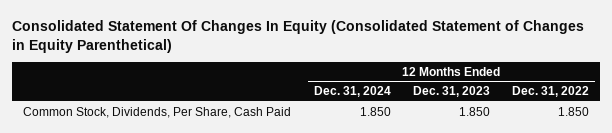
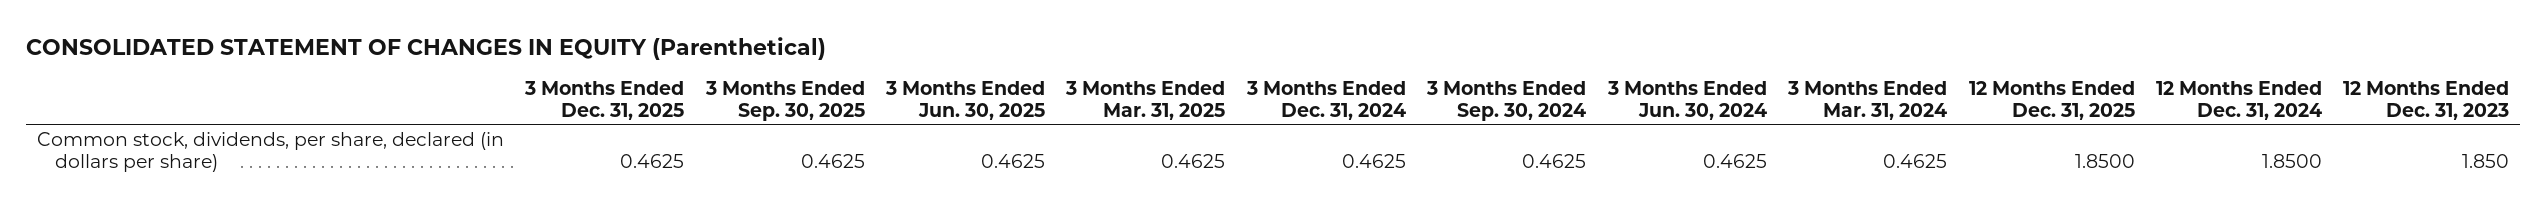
[12,20,585,54] Consolidated Statement Of Changes In Equity (Consolidated Statement of Changes in Equity Parenthetical) -> [25,37,826,61] CONSOLIDATED STATEMENT OF CHANGES IN EQUITY (Parenthetical)
[511,86,589,98] Dec. 31, 2022 -> none
none -> [524,81,685,121] 3 Months Ended Dec. 31, 2025
none -> [704,81,865,122] 3 Months Ended Sep. 30, 2025
none -> [884,81,1045,121] 3 Months Ended Jun. 30, 2025
none -> [1065,81,1226,121] 3 Months Ended Mar. 31, 2025
none -> [1245,81,1406,121] 3 Months Ended Dec. 31, 2024
none -> [1426,81,1587,122] 3 Months Ended Sep. 30, 2024
none -> [1606,81,1767,121] 3 Months Ended Jun. 30, 2024
none -> [1787,81,1948,121] 3 Months Ended Mar. 31, 2024
none -> [1968,81,2135,121] 12 Months Ended Dec. 31, 2025
[23,106,292,118] Common Stock, Dividends, Per Share, Cash Paid -> [36,131,504,172] Common stock, dividends, per share, declared (in dollars per share)
[359,106,391,116] 1.850 -> [2261,153,2322,168] 1.8500

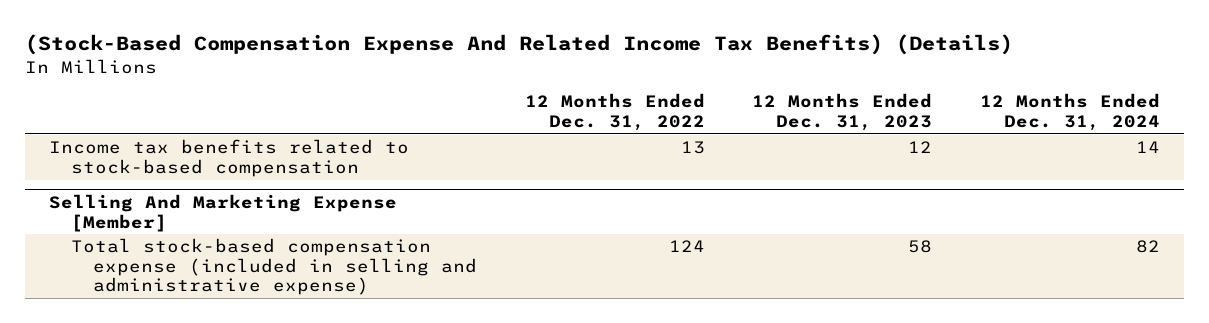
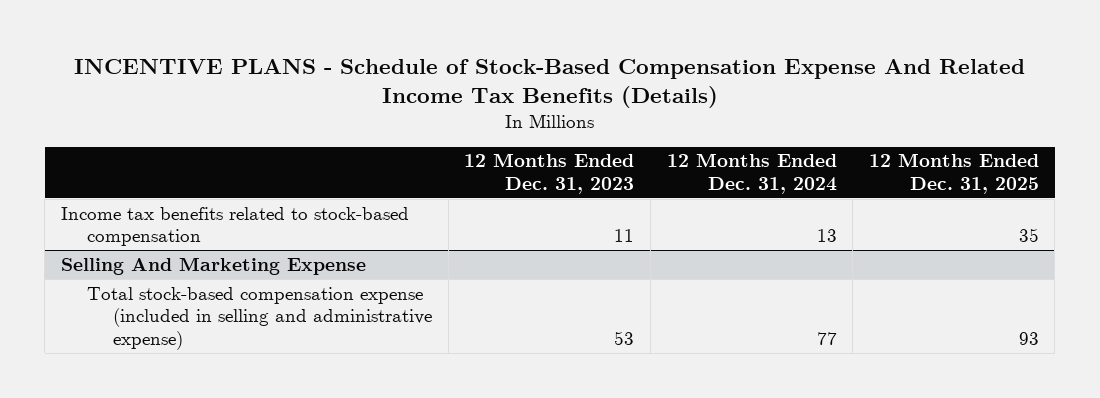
[24,34,1013,56] (Stock-Based Compensation Expense And Related Income Tax Benefits) (Details) -> [73,58,1025,108] INCENTIVE PLANS - Schedule of Stock-Based Compensation Expense And Related Income Tax Benefits (Details)
[524,93,705,131] 12 Months Ended Dec. 31, 2022 -> none
none -> [868,153,1039,194] 12 Months Ended Dec. 31, 2025
[908,141,933,154] 12 -> [614,229,635,243] 11
[1135,141,1160,154] 14 -> [816,229,837,243] 13
[48,194,397,232] Selling And Marketing Expense [Member] -> [60,256,366,275] Selling And Marketing Expense
[908,240,933,254] 58 -> [614,330,635,345] 53
[1135,240,1160,254] 82 -> [816,331,837,345] 77

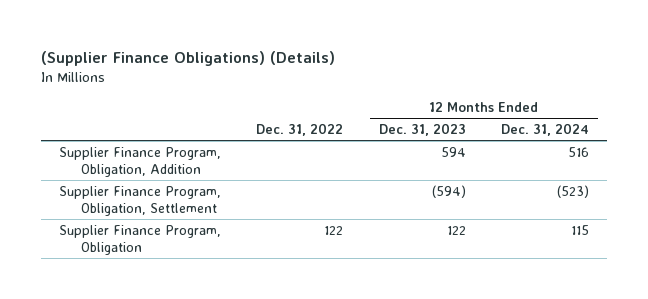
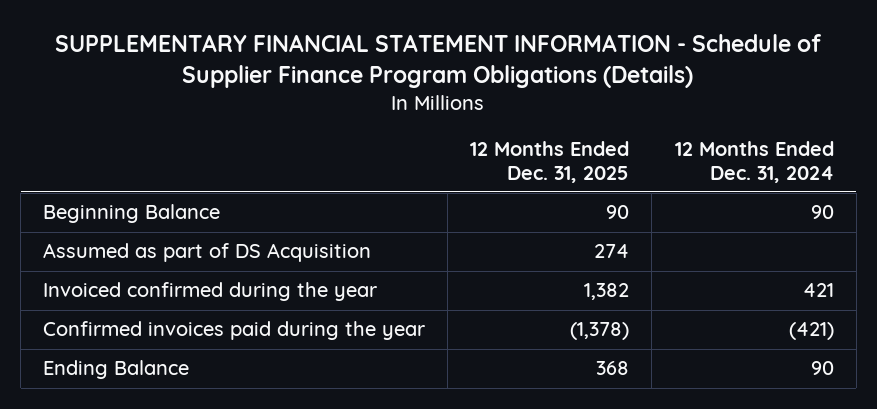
[41,51,336,67] (Supplier Finance Obligations) (Details) -> [55,33,822,88] SUPPLEMENTARY FINANCIAL STATEMENT INFORMATION - Schedule of Supplier Finance Program Obligations (Details)
[256,122,344,136] Dec. 31, 2022 -> none
[378,122,466,136] Dec. 31, 2023 -> none
none -> [470,141,630,183] 12 Months Ended Dec. 31, 2025
[58,146,221,178] Supplier Finance Program, Obligation, Addition -> none
[58,185,221,217] Supplier Finance Program, Obligation, Settlement -> none
[58,224,221,256] Supplier Finance Program, Obligation -> none
none -> [43,204,221,224] Beginning Balance
none -> [43,243,372,263] Assumed as part of DS Acquisition
none -> [43,282,378,302] Invoiced confirmed during the year
none -> [43,321,426,341] Confirmed invoices paid during the year
none -> [43,360,190,380] Ending Balance

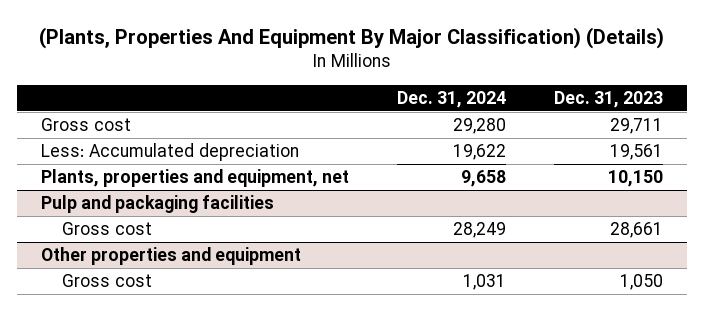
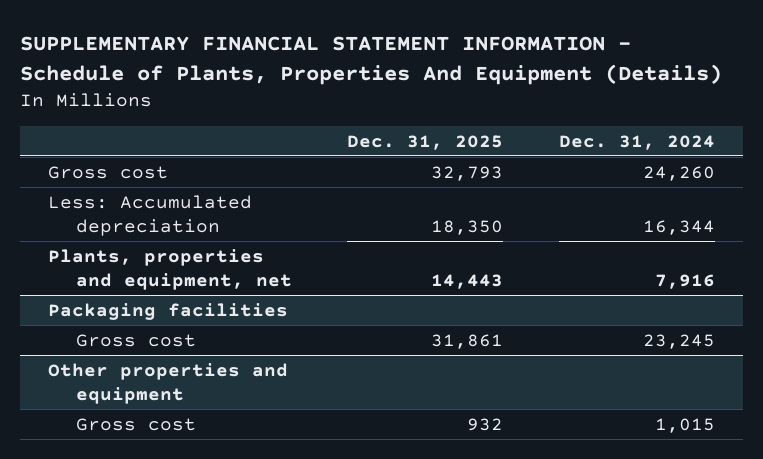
[38,26,664,49] (Plants, Properties And Equipment By Major Classification) (Details) -> [20,36,723,86] SUPPLEMENTARY FINANCIAL STATEMENT INFORMATION - Schedule of Plants, Properties And Equipment (Details)
[553,90,663,108] Dec. 31, 2023 -> none
none -> [347,134,504,150] Dec. 31, 2025
[452,118,506,135] 29,280 -> [643,165,716,181] 24,260
[452,144,506,161] 19,622 -> [643,219,716,235] 16,344
[460,170,506,188] 9,658 -> [655,273,716,289] 7,916
[40,195,274,214] Pulp and packaging facilities -> [47,302,288,320] Packaging facilities
[452,222,506,239] 28,249 -> [643,333,716,349] 23,245
[462,274,506,291] 1,031 -> [655,417,716,433] 1,015

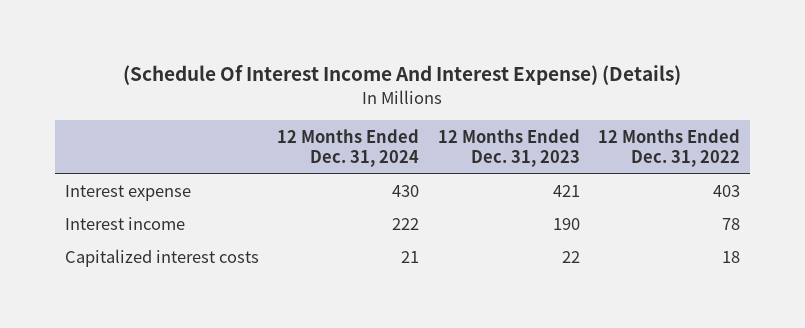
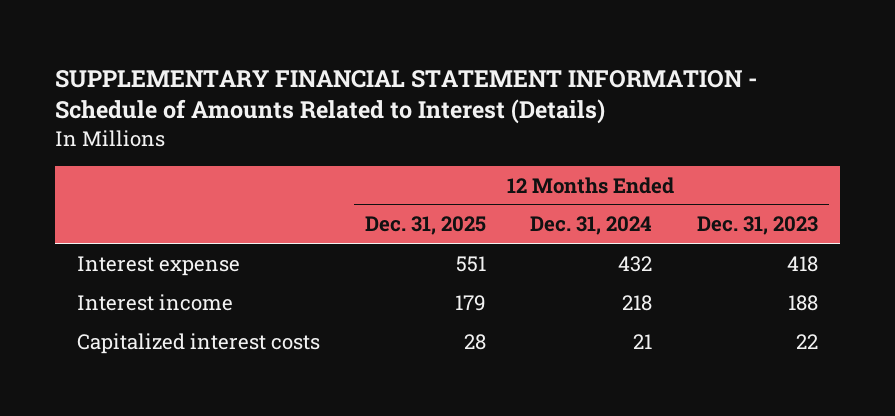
[123,65,682,86] (Schedule Of Interest Income And Interest Expense) (Details) -> [55,69,758,125] SUPPLEMENTARY FINANCIAL STATEMENT INFORMATION - Schedule of Amounts Related to Interest (Details)
[598,128,741,167] 12 Months Ended Dec. 31, 2022 -> none
none -> [364,216,486,236] Dec. 31, 2025
[392,184,420,197] 430 -> [618,255,653,272] 432
[552,184,580,197] 421 -> [787,255,819,272] 418
[392,217,420,230] 222 -> [622,294,653,311] 218
[552,217,580,230] 190 -> [788,294,819,311] 188

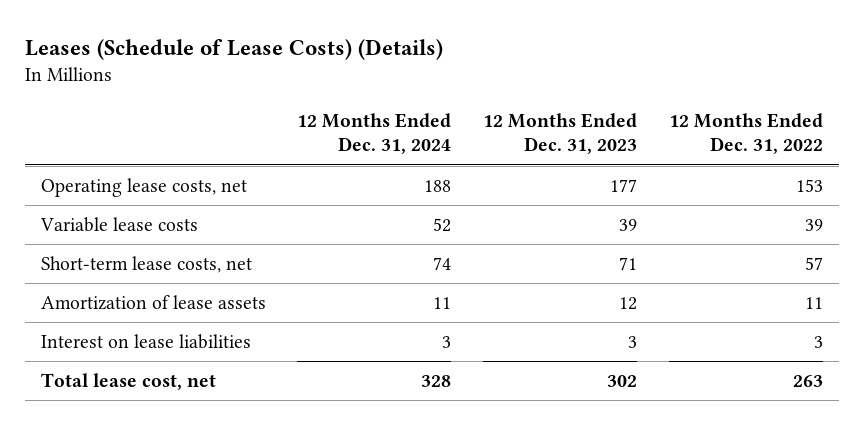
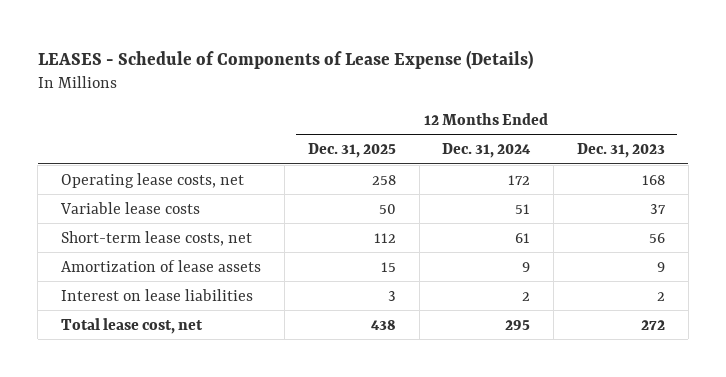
[24,38,443,60] Leases (Schedule of Lease Costs) (Details) -> [37,49,533,69] LEASES - Schedule of Components of Lease Expense (Details)
[669,112,824,155] 12 Months Ended Dec. 31, 2022 -> none
none -> [307,143,396,159] Dec. 31, 2025
[424,179,452,192] 188 -> [508,174,531,185] 172
[610,178,638,192] 177 -> [642,174,666,185] 168
[433,217,452,232] 52 -> [515,203,531,214] 51
[619,218,638,231] 39 -> [650,203,667,214] 37
[433,256,452,270] 74 -> [515,232,531,243] 61
[619,256,638,270] 71 -> [649,232,666,243] 56
[433,296,452,309] 11 -> [522,261,531,272] 9
[619,296,638,310] 12 -> [657,261,666,272] 9
[442,335,452,348] 3 -> [522,291,531,301] 2
[628,335,638,348] 3 -> [657,291,666,301] 2
[421,374,452,387] 328 -> [505,319,531,330] 295
[607,374,638,387] 302 -> [641,319,666,330] 272

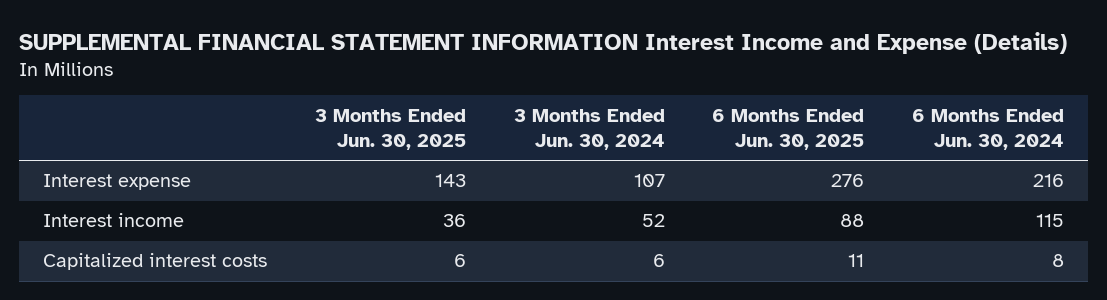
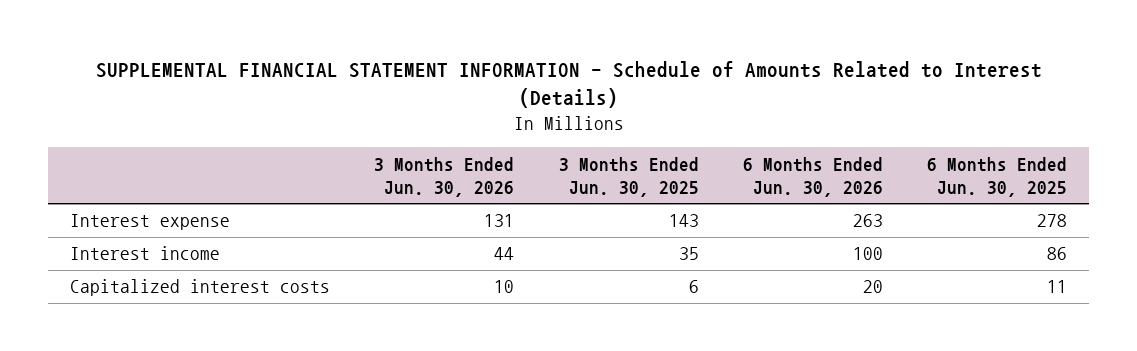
[19,31,1068,54] SUPPLEMENTAL FINANCIAL STATEMENT INFORMATION Interest Income and Expense (Details) -> [95,61,1042,109] SUPPLEMENTAL FINANCIAL STATEMENT INFORMATION - Schedule of Amounts Related to Interest (Details)
[513,108,665,150] 3 Months Ended Jun. 30, 2024 -> none
[912,108,1065,150] 6 Months Ended Jun. 30, 2024 -> none
none -> [374,156,515,197] 3 Months Ended Jun. 30, 2026
none -> [742,156,883,197] 6 Months Ended Jun. 30, 2026
[831,174,865,188] 276 -> [1037,214,1068,228] 278
[443,214,467,228] 36 -> [678,247,699,261] 35
[840,214,865,228] 88 -> [1047,247,1068,261] 86

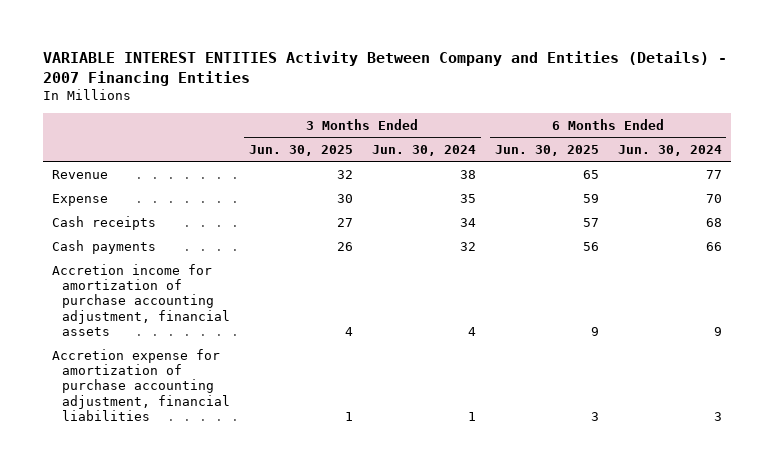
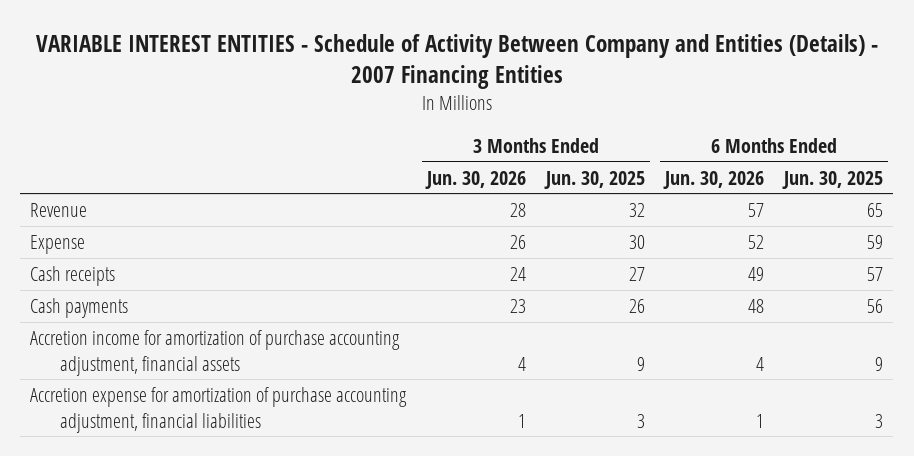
[42,50,727,86] VARIABLE INTEREST ENTITIES Activity Between Company and Entities (Details) - 2007 Financing Entities -> [35,33,878,89] VARIABLE INTEREST ENTITIES - Schedule of Activity Between Company and Entities (Details) - 2007 Financing Entities
[371,145,476,157] Jun. 30, 2024 -> none
[617,145,722,157] Jun. 30, 2024 -> none
none -> [424,170,526,189] Jun. 30, 2026
none -> [662,170,764,189] Jun. 30, 2026
[344,326,353,336] 4 -> [636,356,645,371] 9
[344,411,353,421] 1 -> [636,413,645,428] 3

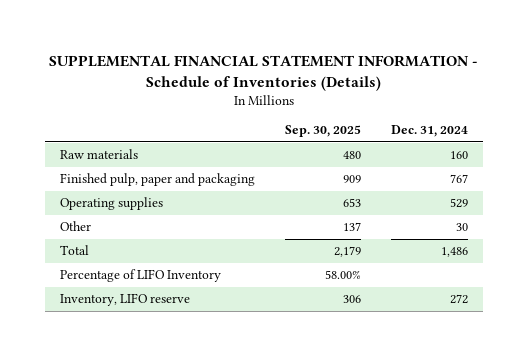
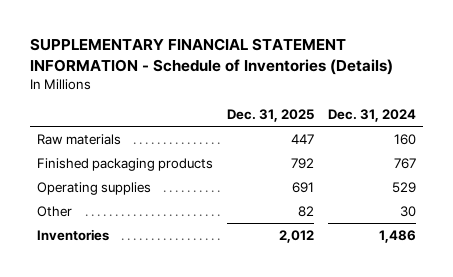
[49,54,479,91] SUPPLEMENTAL FINANCIAL STATEMENT INFORMATION - Schedule of Inventories (Details) -> [29,38,393,75] SUPPLEMENTARY FINANCIAL STATEMENT INFORMATION - Schedule of Inventories (Details)
[285,125,362,138] Sep. 30, 2025 -> none
none -> [226,108,314,122] Dec. 31, 2025
[60,173,256,187] Finished pulp, paper and packaging -> [36,157,213,171] Finished packaging products
[60,269,222,283] Percentage of LIFO Inventory -> none
[60,293,191,307] Inventory, LIFO reserve -> none
[60,245,90,256] Total -> [36,228,109,241] Inventories

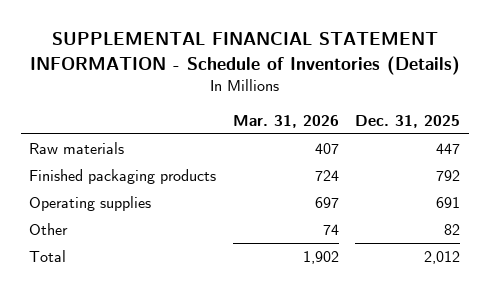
[29,38,393,75] SUPPLEMENTARY FINANCIAL STATEMENT INFORMATION - Schedule of Inventories (Details) -> [29,32,460,75] SUPPLEMENTAL FINANCIAL STATEMENT INFORMATION - Schedule of Inventories (Details)
[328,108,417,122] Dec. 31, 2024 -> none
none -> [232,114,339,128] Mar. 31, 2026
[36,228,109,241] Inventories -> [29,250,67,263] Total

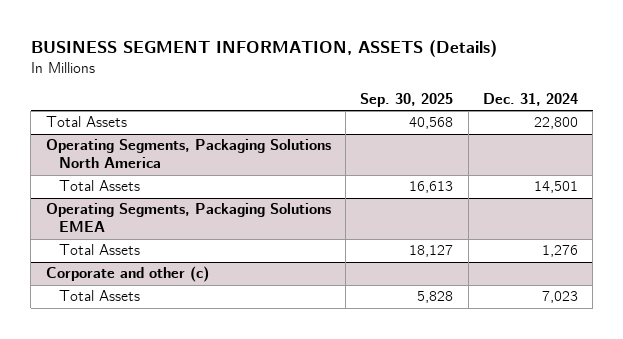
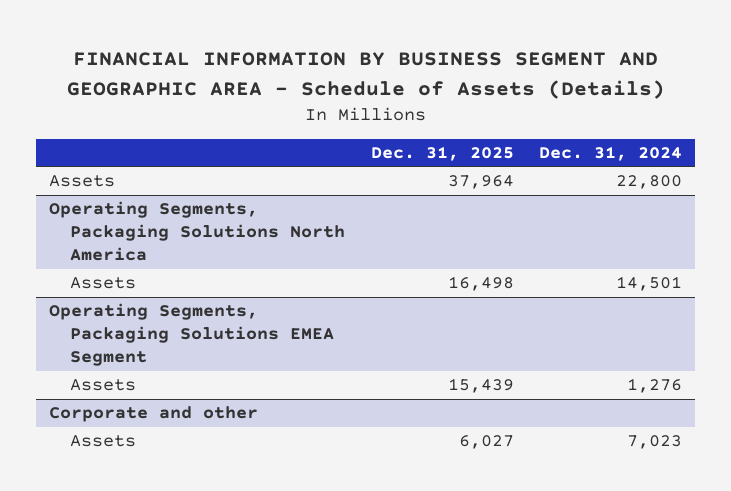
[30,40,497,58] BUSINESS SEGMENT INFORMATION, ASSETS (Details) -> [66,52,665,99] FINANCIAL INFORMATION BY BUSINESS SEGMENT AND GEOGRAPHIC AREA - Schedule of Assets (Details)
[360,92,454,107] Sep. 30, 2025 -> none
none -> [370,145,514,161] Dec. 31, 2025
[45,116,127,128] Total Assets -> [49,175,116,188] Assets
[58,180,140,192] Total Assets -> [69,277,136,290] Assets
[45,203,331,233] Operating Segments, Packaging Solutions EMEA -> [49,303,334,367] Operating Segments, Packaging Solutions EMEA Segment
[58,244,140,256] Total Assets -> [69,379,136,392] Assets
[45,266,209,283] Corporate and other (c) -> [49,406,259,423] Corporate and other
[58,290,140,302] Total Assets -> [69,435,136,448] Assets

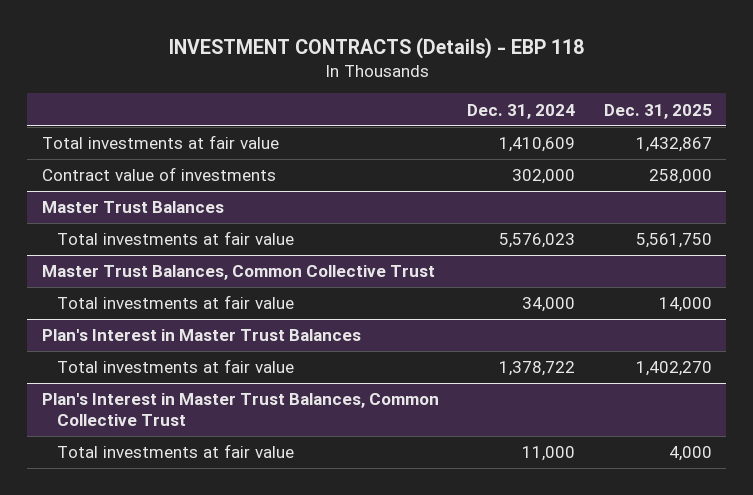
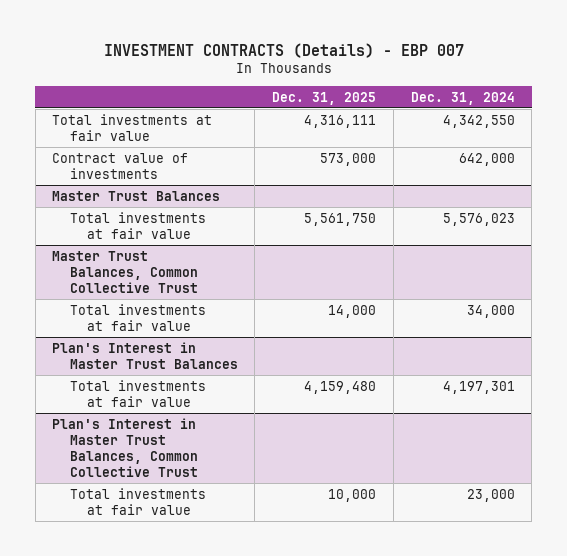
[168,36,584,59] INVESTMENT CONTRACTS (Details) - EBP 118 -> [103,42,464,58] INVESTMENT CONTRACTS (Details) - EBP 007
[499,137,576,153] 1,410,609 -> [442,114,515,128] 4,342,550
[635,137,712,153] 1,432,867 -> [304,114,377,128] 4,316,111
[512,169,576,185] 302,000 -> [458,152,515,166] 642,000
[648,169,712,185] 258,000 -> [320,152,377,166] 573,000
[499,361,576,377] 1,378,722 -> [442,380,515,394] 4,197,301
[635,361,712,377] 1,402,270 -> [304,380,377,394] 4,159,480
[522,446,576,462] 11,000 -> [466,488,515,502] 23,000
[668,446,712,462] 4,000 -> [328,488,377,502] 10,000

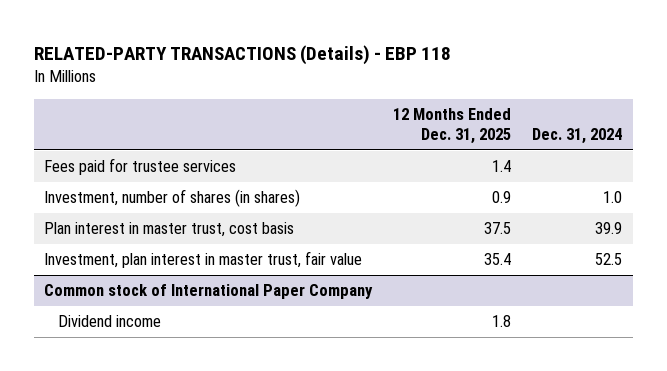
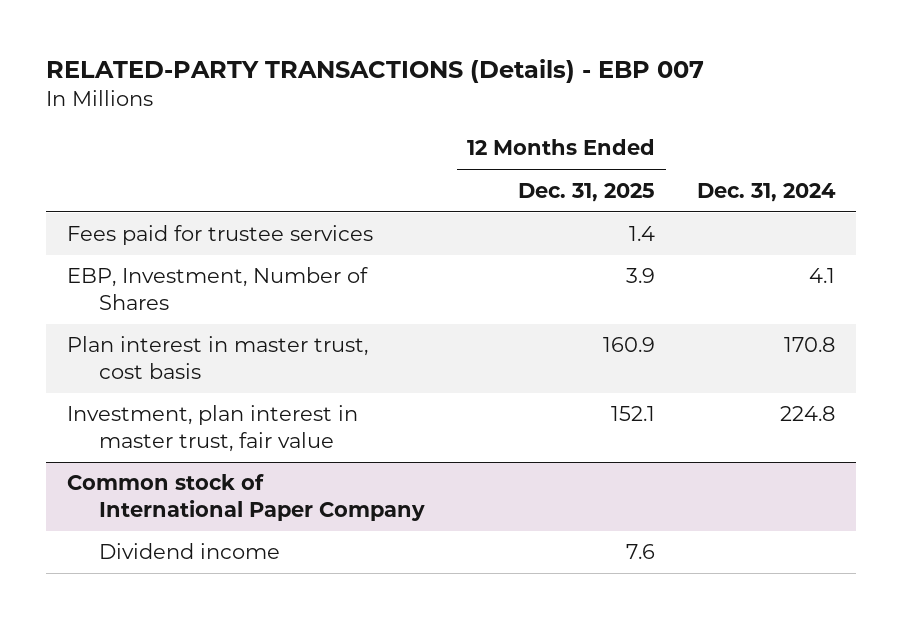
[33,44,451,65] RELATED-PARTY TRANSACTIONS (Details) - EBP 118 -> [45,59,704,84] RELATED-PARTY TRANSACTIONS (Details) - EBP 007
[44,189,301,208] Investment, number of shares (in shares) -> [66,267,368,311] EBP, Investment, Number of Shares
[492,191,512,204] 0.9 -> [626,268,656,284] 3.9
[603,191,623,204] 1.0 -> [809,268,836,284] 4.1
[484,222,512,235] 37.5 -> [603,337,656,353] 160.9
[595,222,623,235] 39.9 -> [784,337,836,353] 170.8
[484,253,512,266] 35.4 -> [611,406,656,422] 152.1
[595,253,623,266] 52.5 -> [780,406,836,422] 224.8
[492,315,512,328] 1.8 -> [626,544,656,560] 7.6

